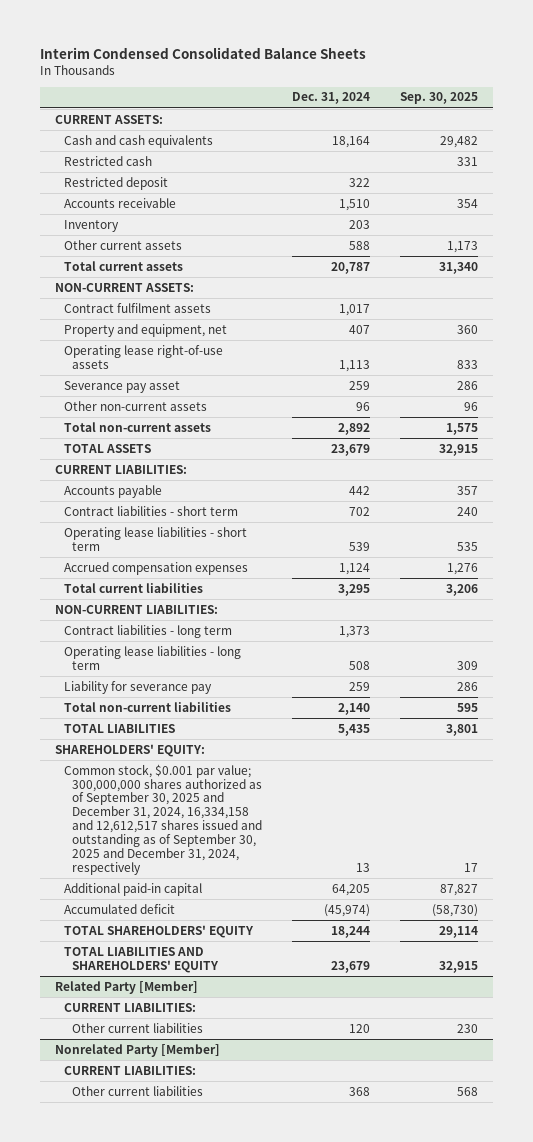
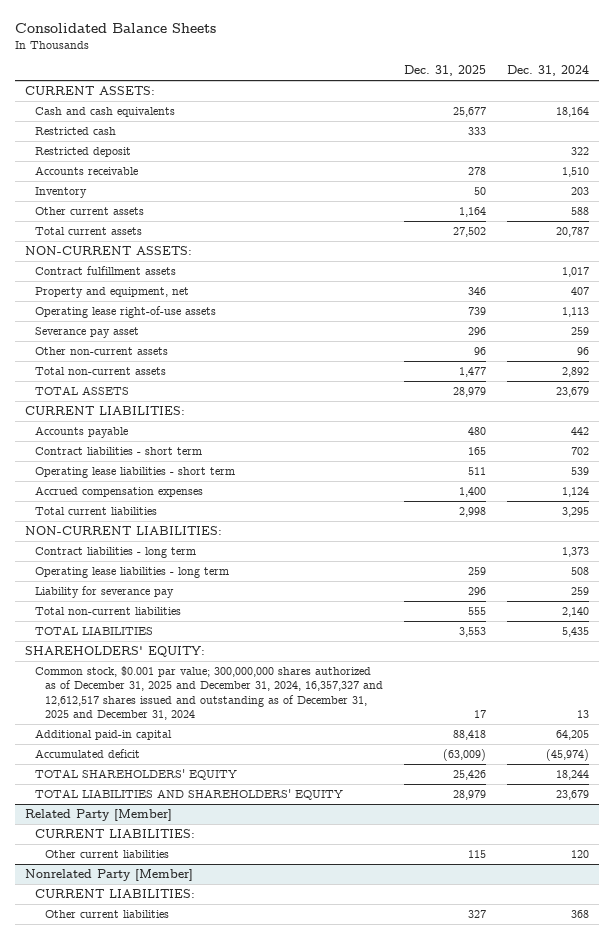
[40,46,367,59] Interim Condensed Consolidated Balance Sheets -> [14,22,216,33] Consolidated Balance Sheets
[400,92,479,105] Sep. 30, 2025 -> none
none -> [403,65,486,77] Dec. 31, 2025
[63,302,211,313] Contract fulfilment assets -> [35,265,177,275] Contract fulfillment assets
[63,763,263,875] Common stock, $0.001 par value; 300,000,000 shares authorized as of September 30, 2025 and December 31, 2024, 16,334,158 and 12,612,517 shares issued and outstanding as of September 30, 2025 and December 31, 2024, respectively -> [35,665,384,720] Common stock, $0.001 par value; 300,000,000 shares authorized as of December 31, 2025 and December 31, 2024, 16,357,327 and 12,612,517 shares issued and outstanding as of December 31, 2025 and December 31, 2024

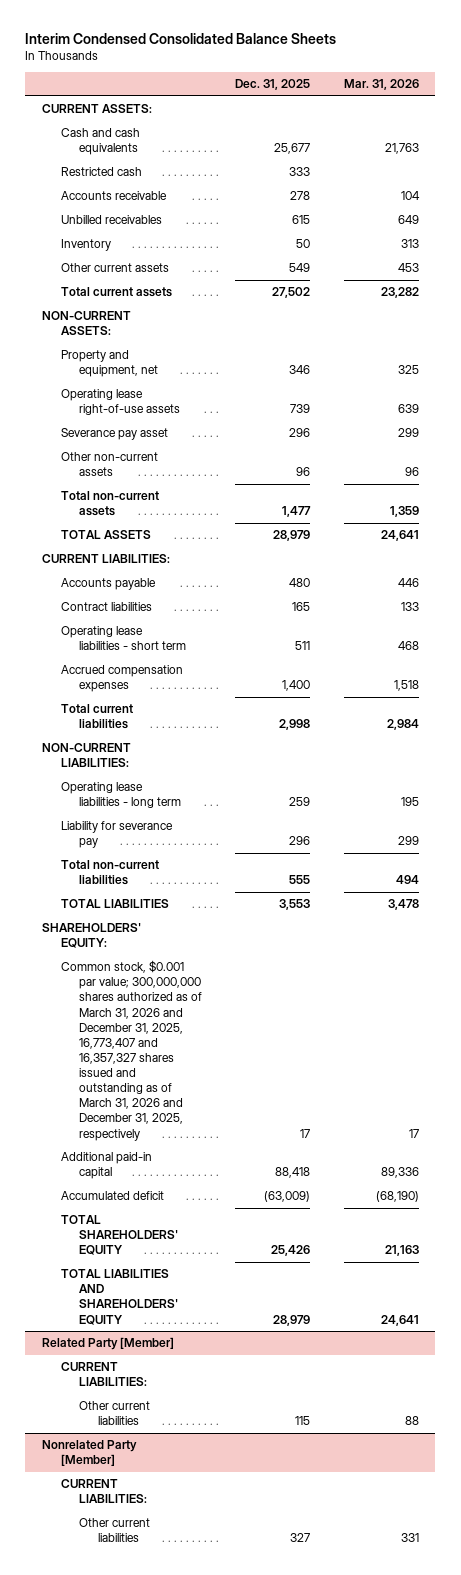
[14,22,216,33] Consolidated Balance Sheets -> [25,33,337,45] Interim Condensed Consolidated Balance Sheets
[506,65,589,77] Dec. 31, 2024 -> none
none -> [343,79,419,91] Mar. 31, 2026
[35,146,132,157] Restricted deposit -> none
none -> [60,215,162,225] Unbilled receivables
[458,206,486,217] 1,164 -> [289,263,311,273] 549
[35,265,177,275] Contract fulfillment assets -> none
[35,446,203,455] Contract liabilities - short term -> [60,602,152,612] Contract liabilities
[35,546,197,558] Contract liabilities - long term -> none
[35,665,384,720] Common stock, $0.001 par value; 300,000,000 shares authorized as of December 31, 2025 and December 31, 2024, 16,357,327 and 12,612,517 shares issued and outstanding as of December 31, 2025 and December 31, 2024 -> [60,960,203,1141] Common stock, $0.001 par value; 300,000,000 shares authorized as of March 31, 2026 and December 31, 2025, 16,773,407 and 16,357,327 shares issued and outstanding as of March 31, 2026 and December 31, 2025, respectively

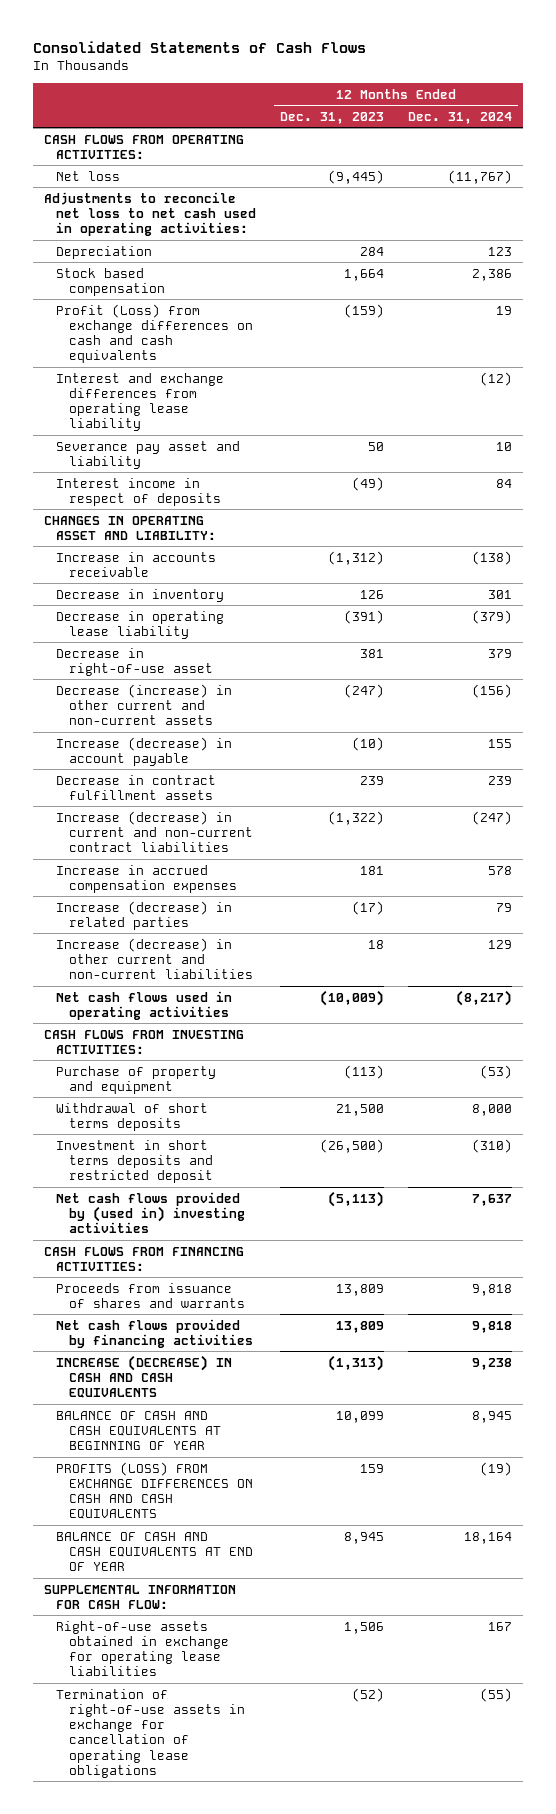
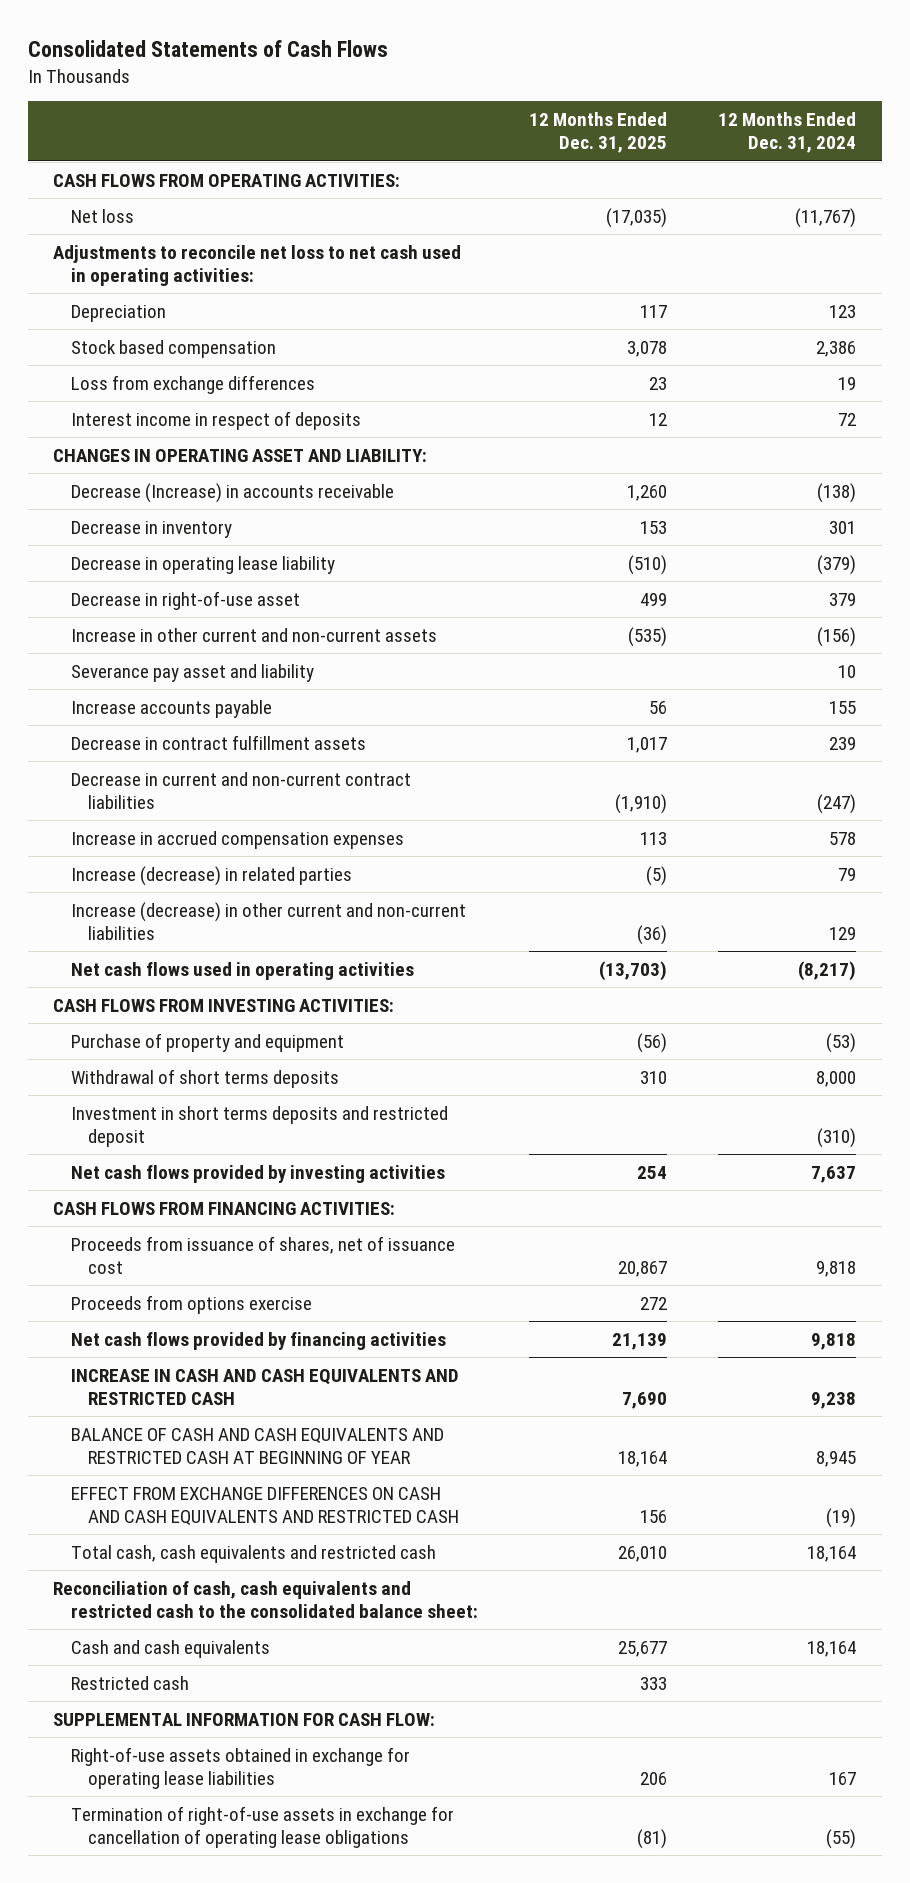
[280,111,385,124] Dec. 31, 2023 -> none
none -> [528,112,667,154] 12 Months Ended Dec. 31, 2025
[56,372,225,432] Interest and exchange differences from operating lease liability -> none
[56,303,253,364] Profit (Loss) from exchange differences on cash and cash equivalents -> [70,374,315,394] Loss from exchange differences
[495,478,512,488] 84 -> [838,412,857,426] 72
[56,551,217,577] Increase in accounts receivable -> [70,482,394,503] Decrease (Increase) in accounts receivable
[56,683,233,726] Decrease (increase) in other current and non-current assets -> [70,627,437,642] Increase in other current and non-current assets
[56,440,241,469] Severance pay asset and liability -> [70,663,314,682] Severance pay asset and liability
[56,736,233,766] Increase (decrease) in account payable -> [70,699,272,718] Increase accounts payable
[56,810,253,853] Increase (decrease) in current and non-current contract liabilities -> [70,771,411,809] Decrease in current and non-current contract liabilities
[56,1191,245,1234] Net cash flows provided by (used in) investing activities -> [70,1164,445,1183] Net cash flows provided by investing activities
[56,1282,245,1308] Proceeds from issuance of shares and warrants -> [70,1235,455,1274] Proceeds from issuance of shares, net of issuance cost
none -> [70,1294,312,1314] Proceeds from options exercise
[56,1354,233,1399] INCREASE (DECREASE) IN CASH AND CASH EQUIVALENTS -> [70,1368,459,1405] INCREASE IN CASH AND CASH EQUIVALENTS AND RESTRICTED CASH
[56,1410,221,1451] BALANCE OF CASH AND CASH EQUIVALENTS AT BEGINNING OF YEAR -> [70,1427,444,1464] BALANCE OF CASH AND CASH EQUIVALENTS AND RESTRICTED CASH AT BEGINNING OF YEAR
[56,1461,253,1520] PROFITS (LOSS) FROM EXCHANGE DIFFERENCES ON CASH AND CASH EQUIVALENTS -> [70,1486,459,1526] EFFECT FROM EXCHANGE DIFFERENCES ON CASH AND CASH EQUIVALENTS AND RESTRICTED CASH
[56,1531,253,1572] BALANCE OF CASH AND CASH EQUIVALENTS AT END OF YEAR -> [70,1544,436,1563] Total cash, cash equivalents and restricted cash
none -> [53,1580,478,1618] Reconciliation of cash, cash equivalents and restricted cash to the consolidated balance sheet:
none -> [70,1639,270,1658] Cash and cash equivalents
none -> [70,1675,189,1690] Restricted cash

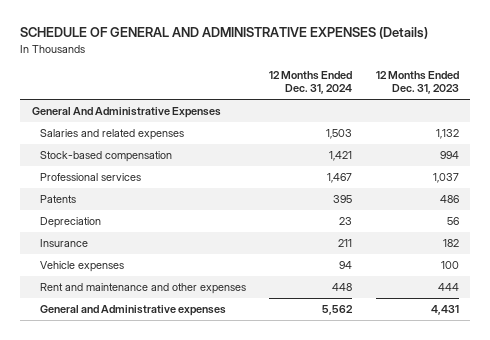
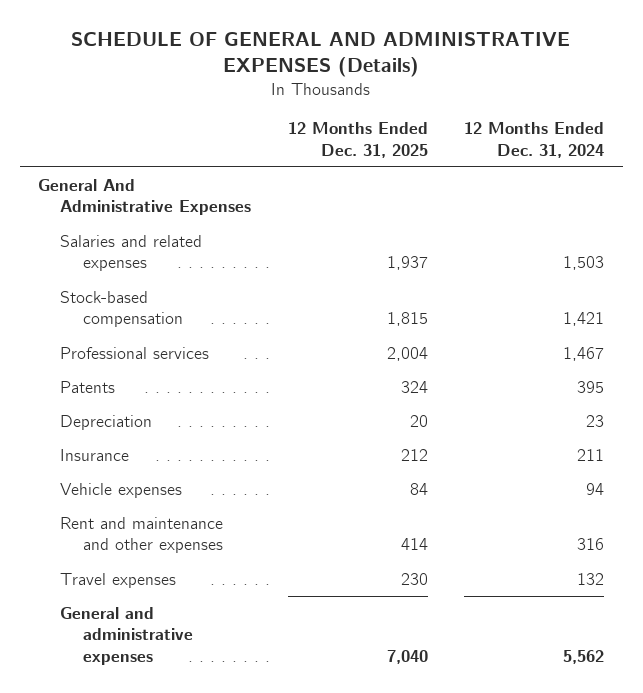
[375,70,459,95] 12 Months Ended Dec. 31, 2023 -> none
none -> [287,122,428,158] 12 Months Ended Dec. 31, 2025
[332,282,353,291] 448 -> [577,538,605,551] 316
none -> [60,572,177,588] Travel expenses
[40,304,227,316] General and Administrative expenses -> [60,606,193,666] General and administrative expenses

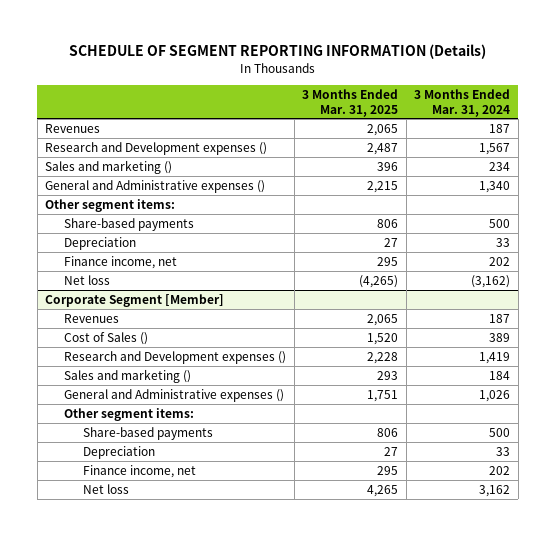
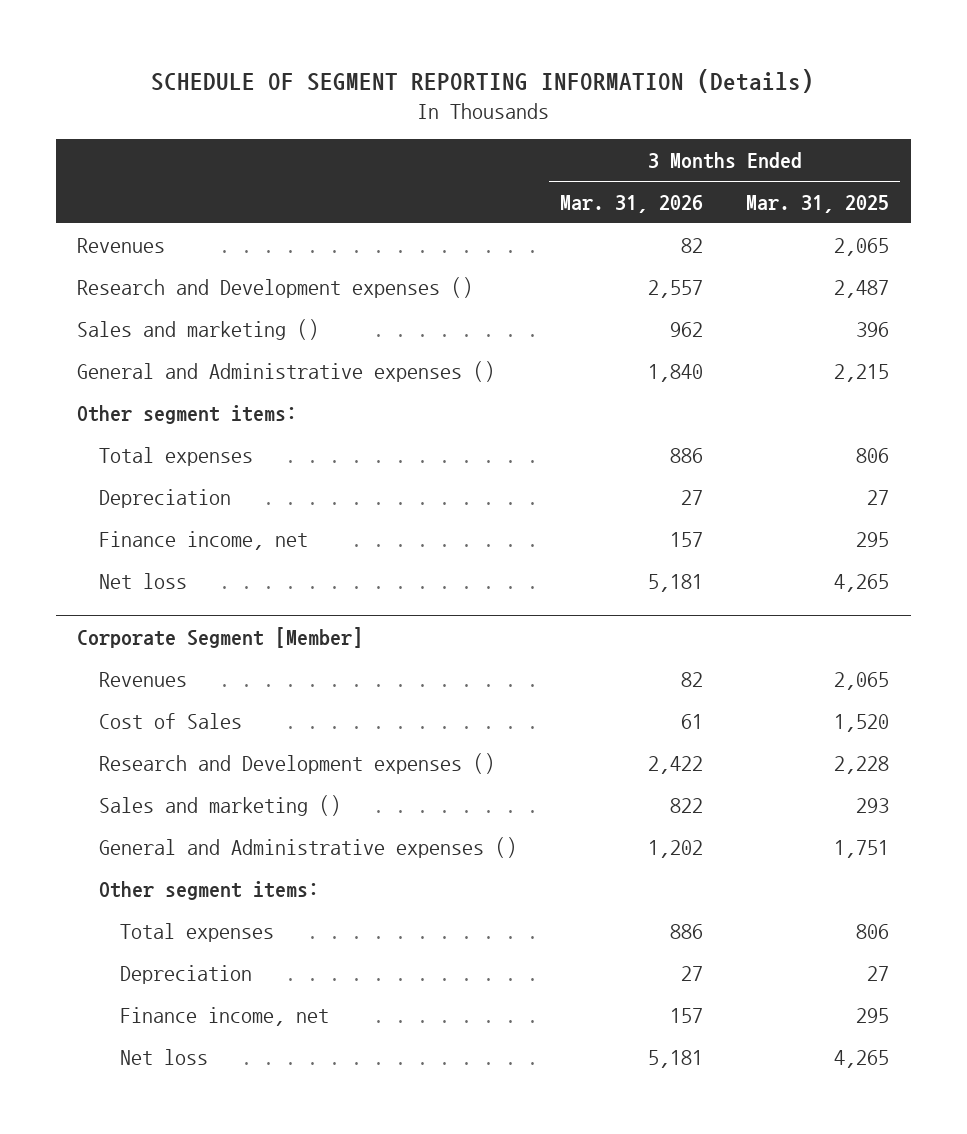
[414,88,511,117] 3 Months Ended Mar. 31, 2024 -> none
none -> [560,194,704,213] Mar. 31, 2026
[64,217,195,231] Share-based payments -> [98,446,253,466] Total expenses
[359,274,399,288] (4,265) -> [834,573,890,592] 4,265
[64,331,149,345] Cost of Sales () -> [98,712,242,729] Cost of Sales
[82,426,213,440] Share-based payments -> [120,922,275,942] Total expenses

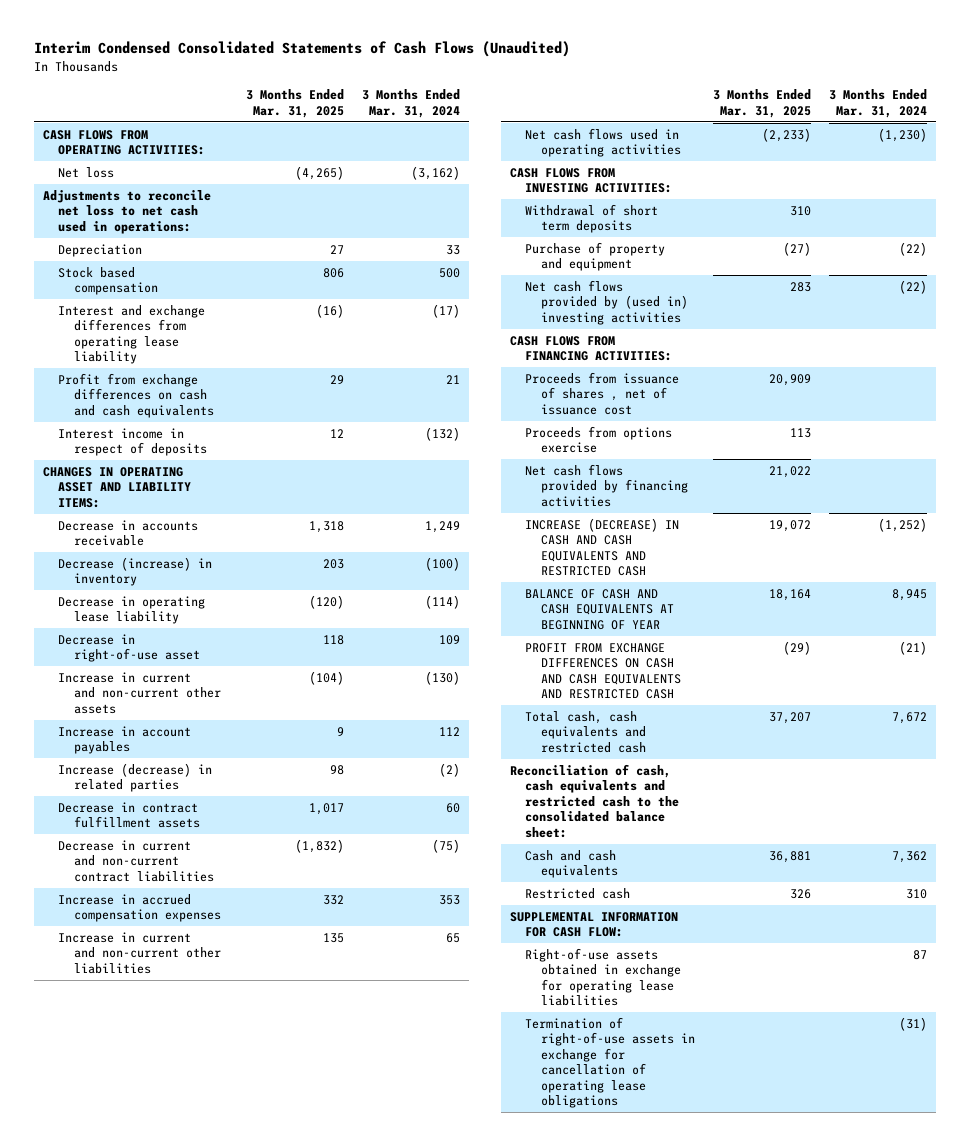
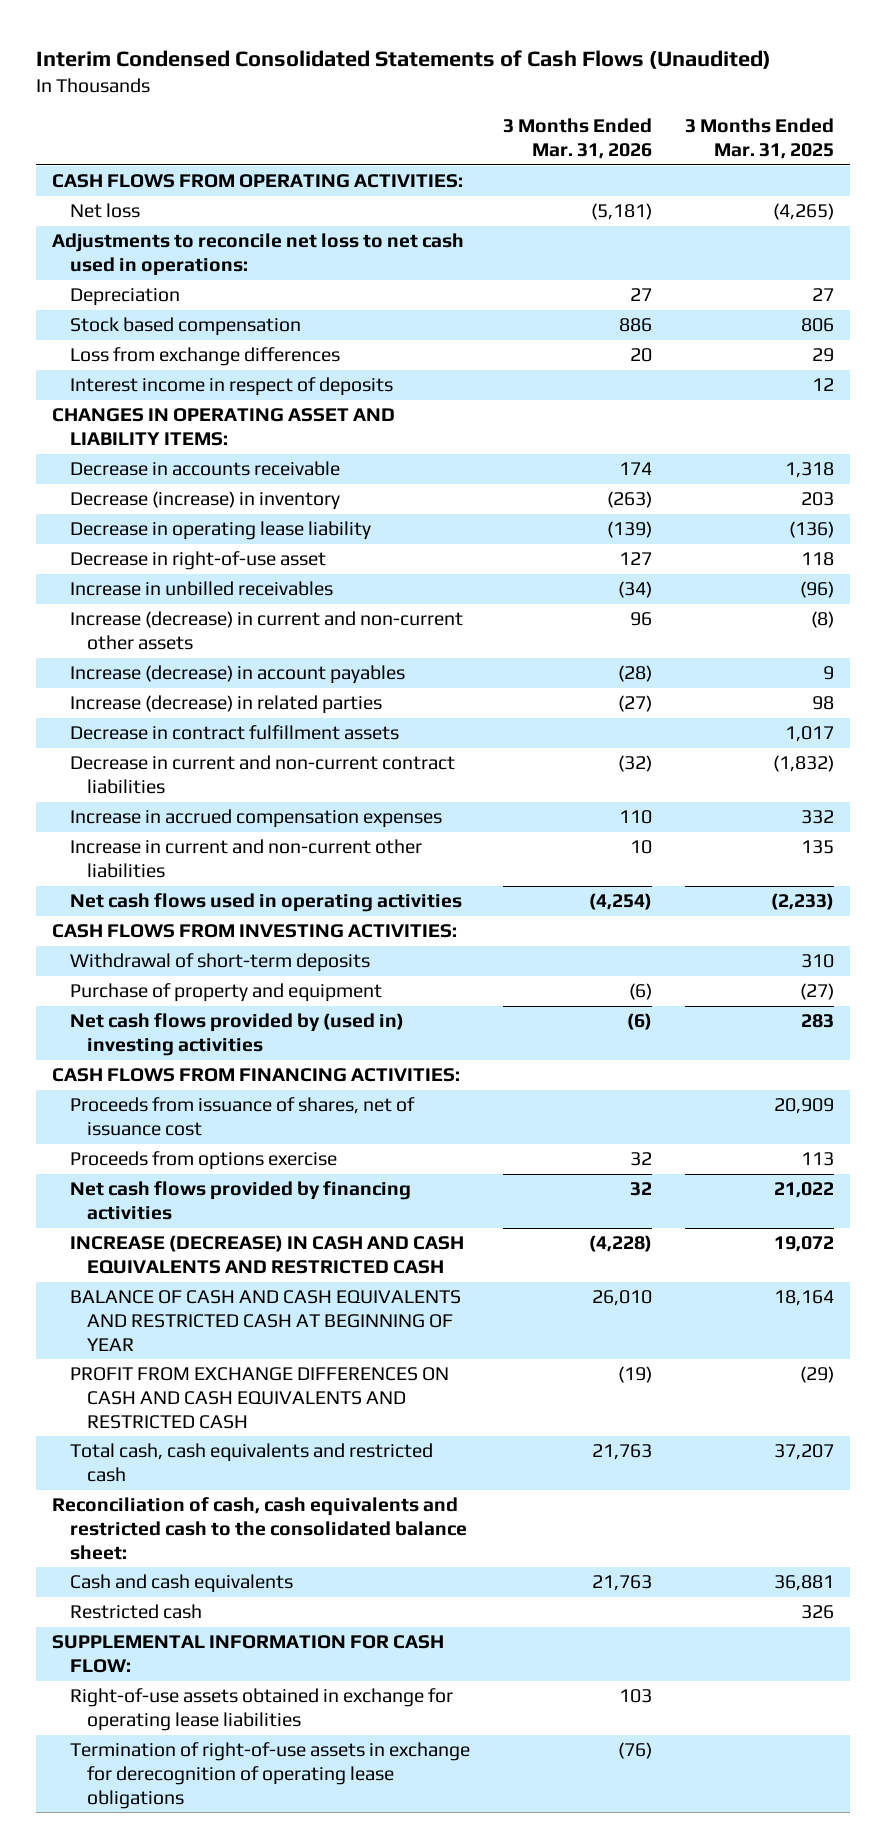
[362,89,461,118] 3 Months Ended Mar. 31, 2024 -> none
none -> [502,118,652,159] 3 Months Ended Mar. 31, 2026
[58,304,206,365] Interest and exchange differences from operating lease liability -> none
[58,372,214,418] Profit from exchange differences on cash and cash equivalents -> [69,347,340,367] Loss from exchange differences
[308,594,344,609] (120) -> [788,521,834,539] (136)
none -> [69,581,333,597] Increase in unbilled receivables
[58,671,221,714] Increase in current and non-current other assets -> [69,611,463,650] Increase (decrease) in current and non-current other assets
[308,670,344,685] (104) -> [810,611,834,629] (8)
[58,725,192,755] Increase in account payables -> [69,665,405,685] Increase (decrease) in account payables
[525,203,659,234] Withdrawal of short term deposits -> [69,953,370,973] Withdrawal of short-term deposits
[525,371,680,415] Proceeds from issuance of shares , net of issuance cost -> [69,1097,415,1136] Proceeds from issuance of shares, net of issuance cost
[525,588,674,630] BALANCE OF CASH AND CASH EQUIVALENTS AT BEGINNING OF YEAR -> [69,1290,461,1351] BALANCE OF CASH AND CASH EQUIVALENTS AND RESTRICTED CASH AT BEGINNING OF YEAR
[525,1016,695,1109] Termination of right-of-use assets in exchange for cancellation of operating lease obligations -> [69,1742,470,1809] Termination of right-of-use assets in exchange for derecognition of operating lease obligations

